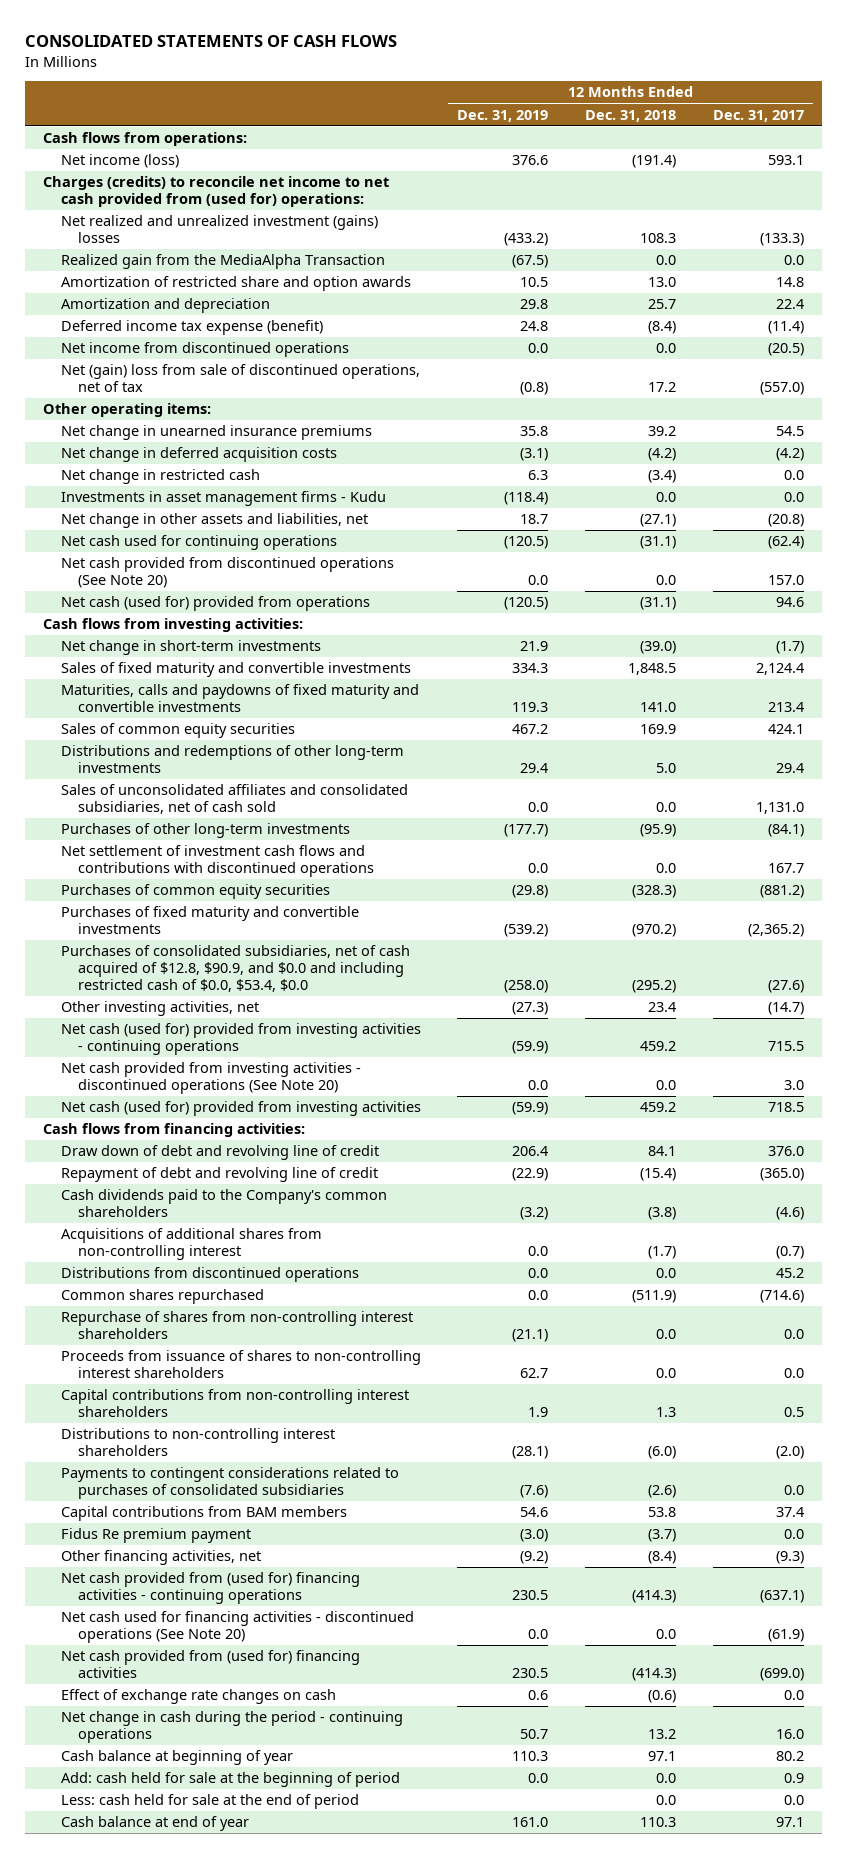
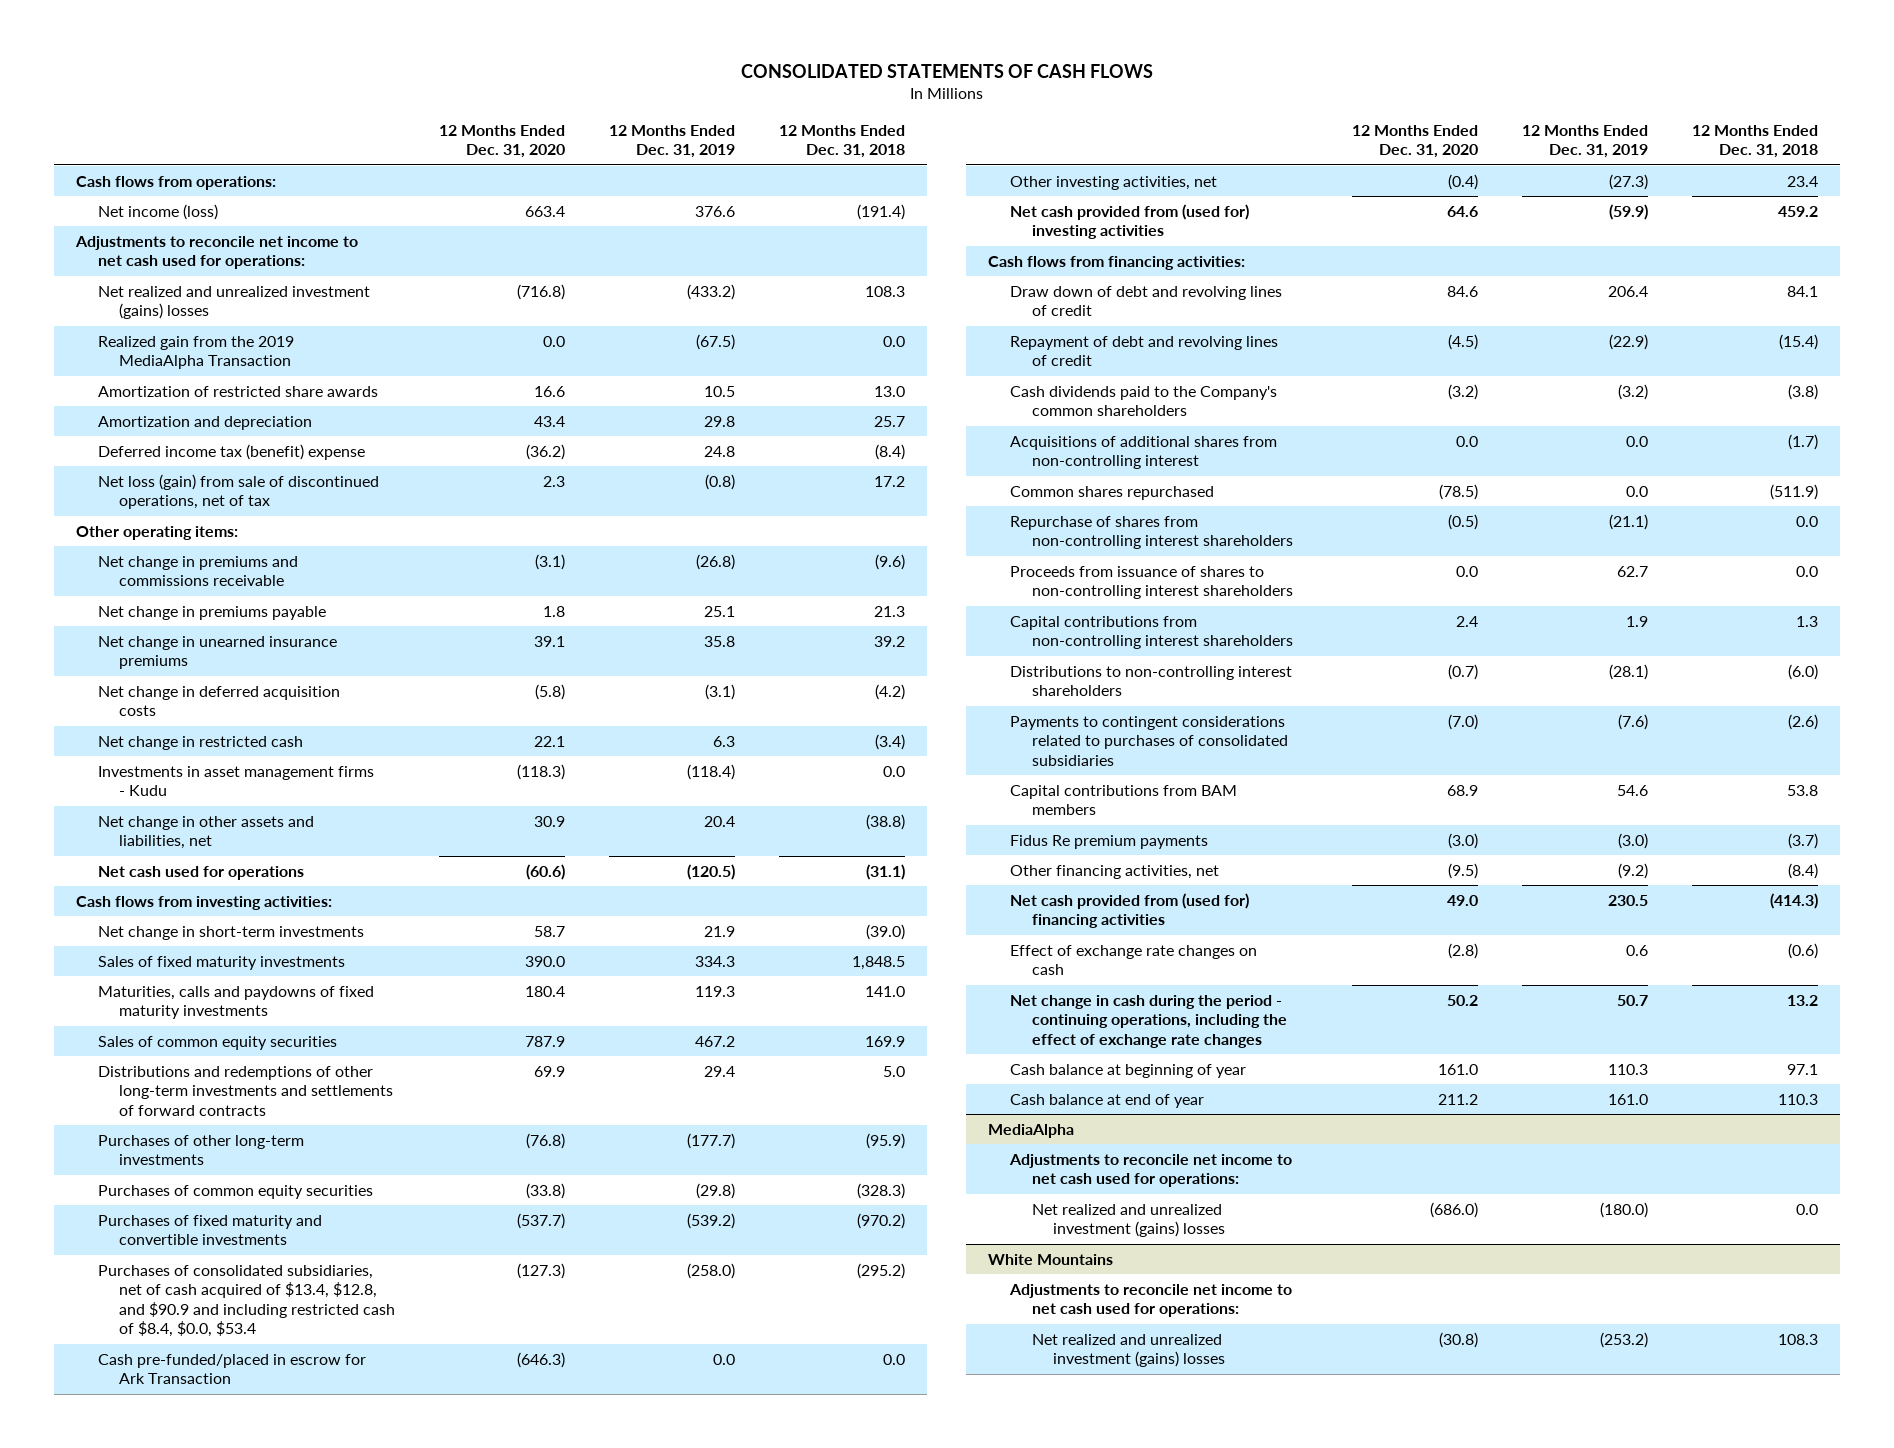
[712,109,804,122] Dec. 31, 2017 -> none
none -> [439,124,566,159] 12 Months Ended Dec. 31, 2020
[43,176,390,208] Charges (credits) to reconcile net income to net cash provided from (used for) operations: -> [74,235,358,270] Adjustments to reconcile net income to net cash used for operations:
[60,254,385,270] Realized gain from the MediaAlpha Transaction -> [97,335,294,370] Realized gain from the 2019 MediaAlpha Transaction
[60,276,411,292] Amortization of restricted share and option awards -> [97,385,378,397] Amortization of restricted share awards
[60,342,349,358] Net income from discontinued operations -> none
[60,320,323,336] Deferred income tax expense (benefit) -> [97,443,365,460] Deferred income tax (benefit) expense
[60,364,420,393] Net (gain) loss from sale of discontinued operations, net of tax -> [97,473,379,510] Net loss (gain) from sale of discontinued operations, net of tax
none -> [97,555,298,587] Net change in premiums and commissions receivable
none -> [97,605,326,620] Net change in premiums payable
[60,535,337,551] Net cash used for continuing operations -> none
[60,557,394,589] Net cash provided from discontinued operations (See Note 20) -> none
[520,514,549,525] 18.7 -> [704,815,736,827] 20.4
[640,514,677,528] (27.1) -> [866,813,906,830] (38.8)
[60,596,370,612] Net cash (used for) provided from operations -> [97,865,304,880] Net cash used for operations
[60,662,411,678] Sales of fixed maturity and convertible investments -> [97,955,345,970] Sales of fixed maturity investments
[60,684,419,713] Maturities, calls and paydowns of fixed maturity and convertible investments -> [97,985,374,1020] Maturities, calls and paydowns of fixed maturity investments
[60,784,408,815] Sales of unconsolidated affiliates and consolidated subsidiaries, net of cash sold -> none
[60,745,404,774] Distributions and redemptions of other long-term investments -> [97,1065,394,1116] Distributions and redemptions of other long-term investments and settlements of forward contracts
[60,845,374,878] Net settlement of investment cash flows and contributions with discontinued operations -> none
[60,945,410,993] Purchases of consolidated subsidiaries, net of cash acquired of $12.8, $90.9, and $0.0 and including restricted cash of $0.0, $53.4, $0.0 -> [97,1264,396,1338] Purchases of consolidated subsidiaries, net of cash acquired of $13.4, $12.8, and $90.9 and including restricted cash of $8.4, $0.0, $53.4
none -> [97,1353,366,1385] Cash pre-funded/placed in escrow for Ark Transaction
[60,1023,421,1056] Net cash (used for) provided from investing activities - continuing operations -> none
[60,1062,361,1095] Net cash provided from investing activities - discontinued operations (See Note 20) -> none
[60,1101,421,1117] Net cash (used for) provided from investing activities -> [1009,203,1249,240] Net cash provided from (used for) investing activities
[60,1145,379,1161] Draw down of debt and revolving line of credit -> [1009,285,1282,317] Draw down of debt and revolving lines of credit
[60,1167,378,1183] Repayment of debt and revolving line of credit -> [1009,335,1278,367] Repayment of debt and revolving lines of credit
[60,1267,359,1283] Distributions from discontinued operations -> none
[60,1528,251,1544] Fidus Re premium payment -> [1009,834,1208,849] Fidus Re premium payments
[60,1572,360,1605] Net cash provided from (used for) financing activities - continuing operations -> none
[60,1611,414,1644] Net cash used for financing activities - discontinued operations (See Note 20) -> none
[60,1711,403,1744] Net change in cash during the period - continuing operations -> [1009,994,1287,1048] Net change in cash during the period - continuing operations, including the effect of exchange rate changes
[60,1772,400,1788] Add: cash held for sale at the beginning of period -> none
[60,1794,359,1810] Less: cash held for sale at the end of period -> none
none -> [988,1123,1075,1138] MediaAlpha
none -> [1008,1153,1292,1188] Adjustments to reconcile net income to net cash used for operations:
none -> [1031,1203,1226,1238] Net realized and unrealized investment (gains) losses
none -> [988,1253,1114,1265] White Mountains
none -> [1008,1283,1292,1318] Adjustments to reconcile net income to net cash used for operations:
none -> [1031,1333,1226,1368] Net realized and unrealized investment (gains) losses

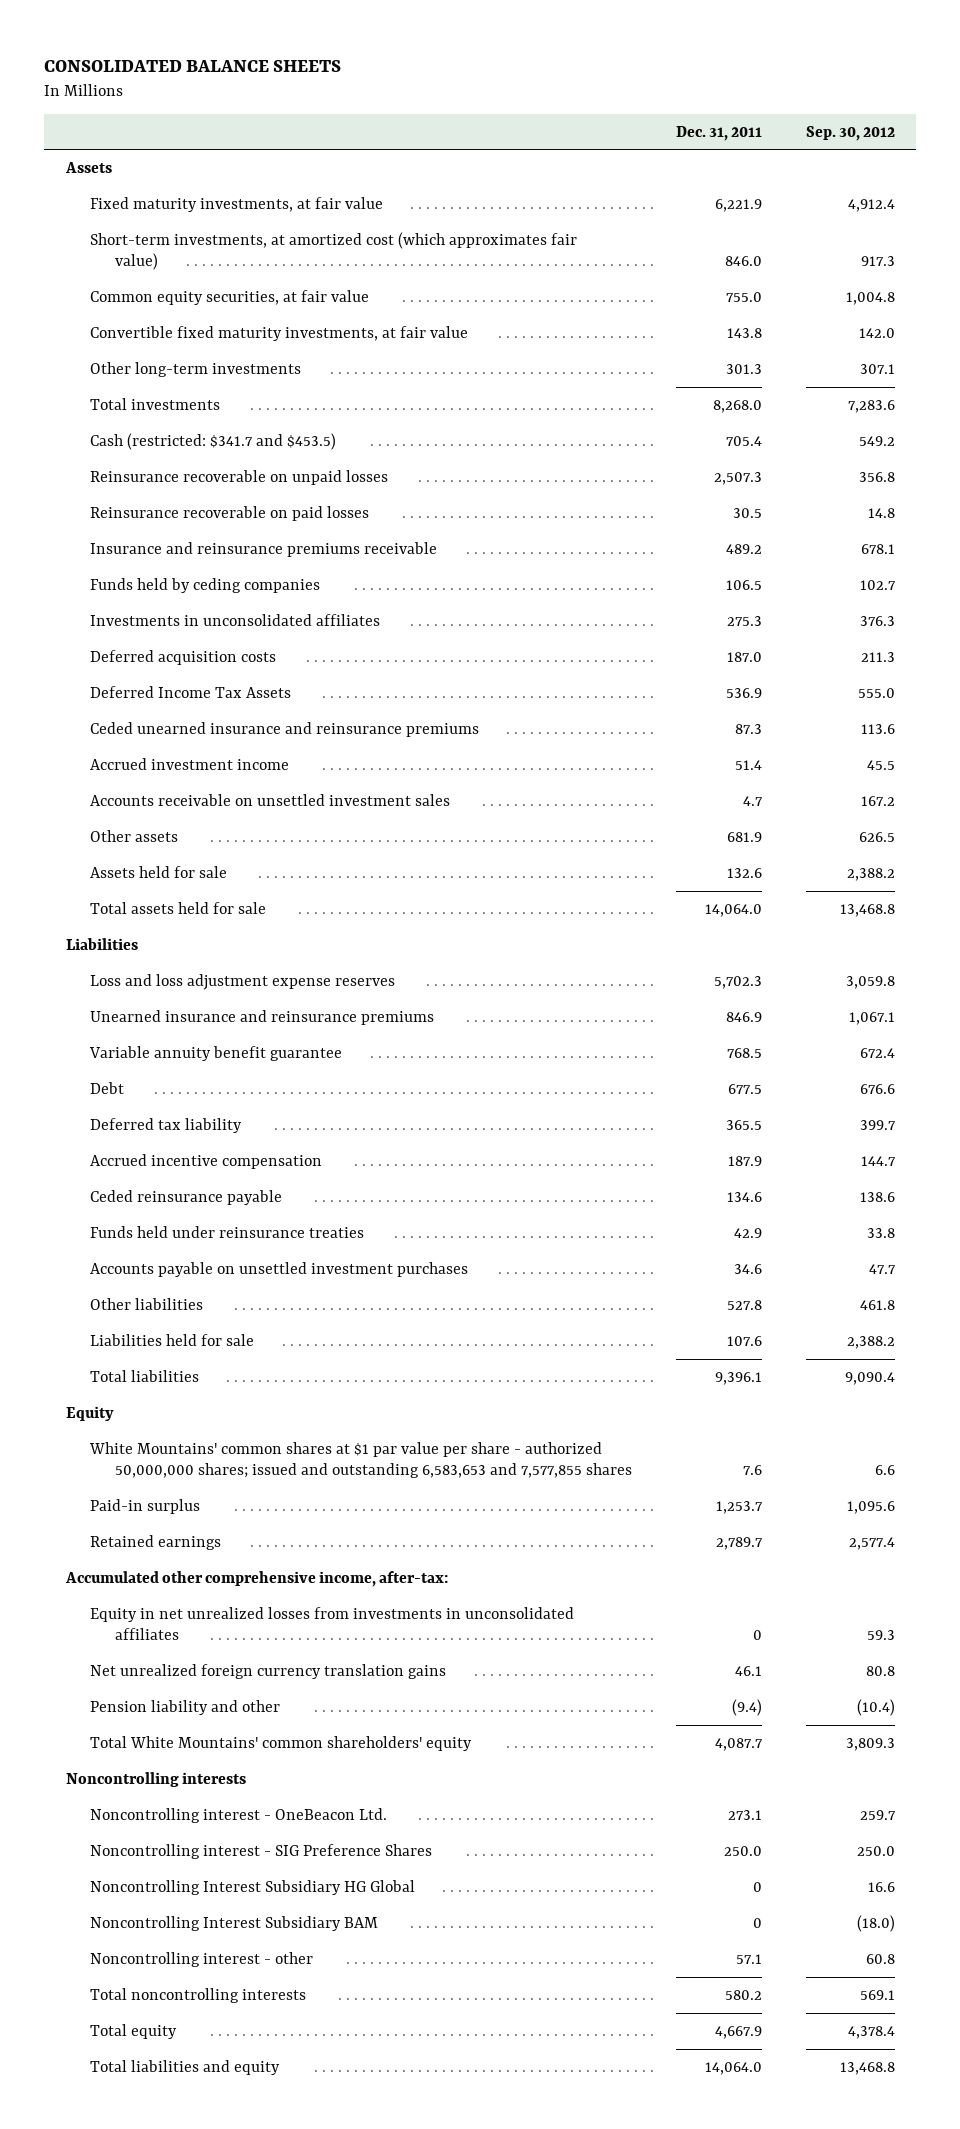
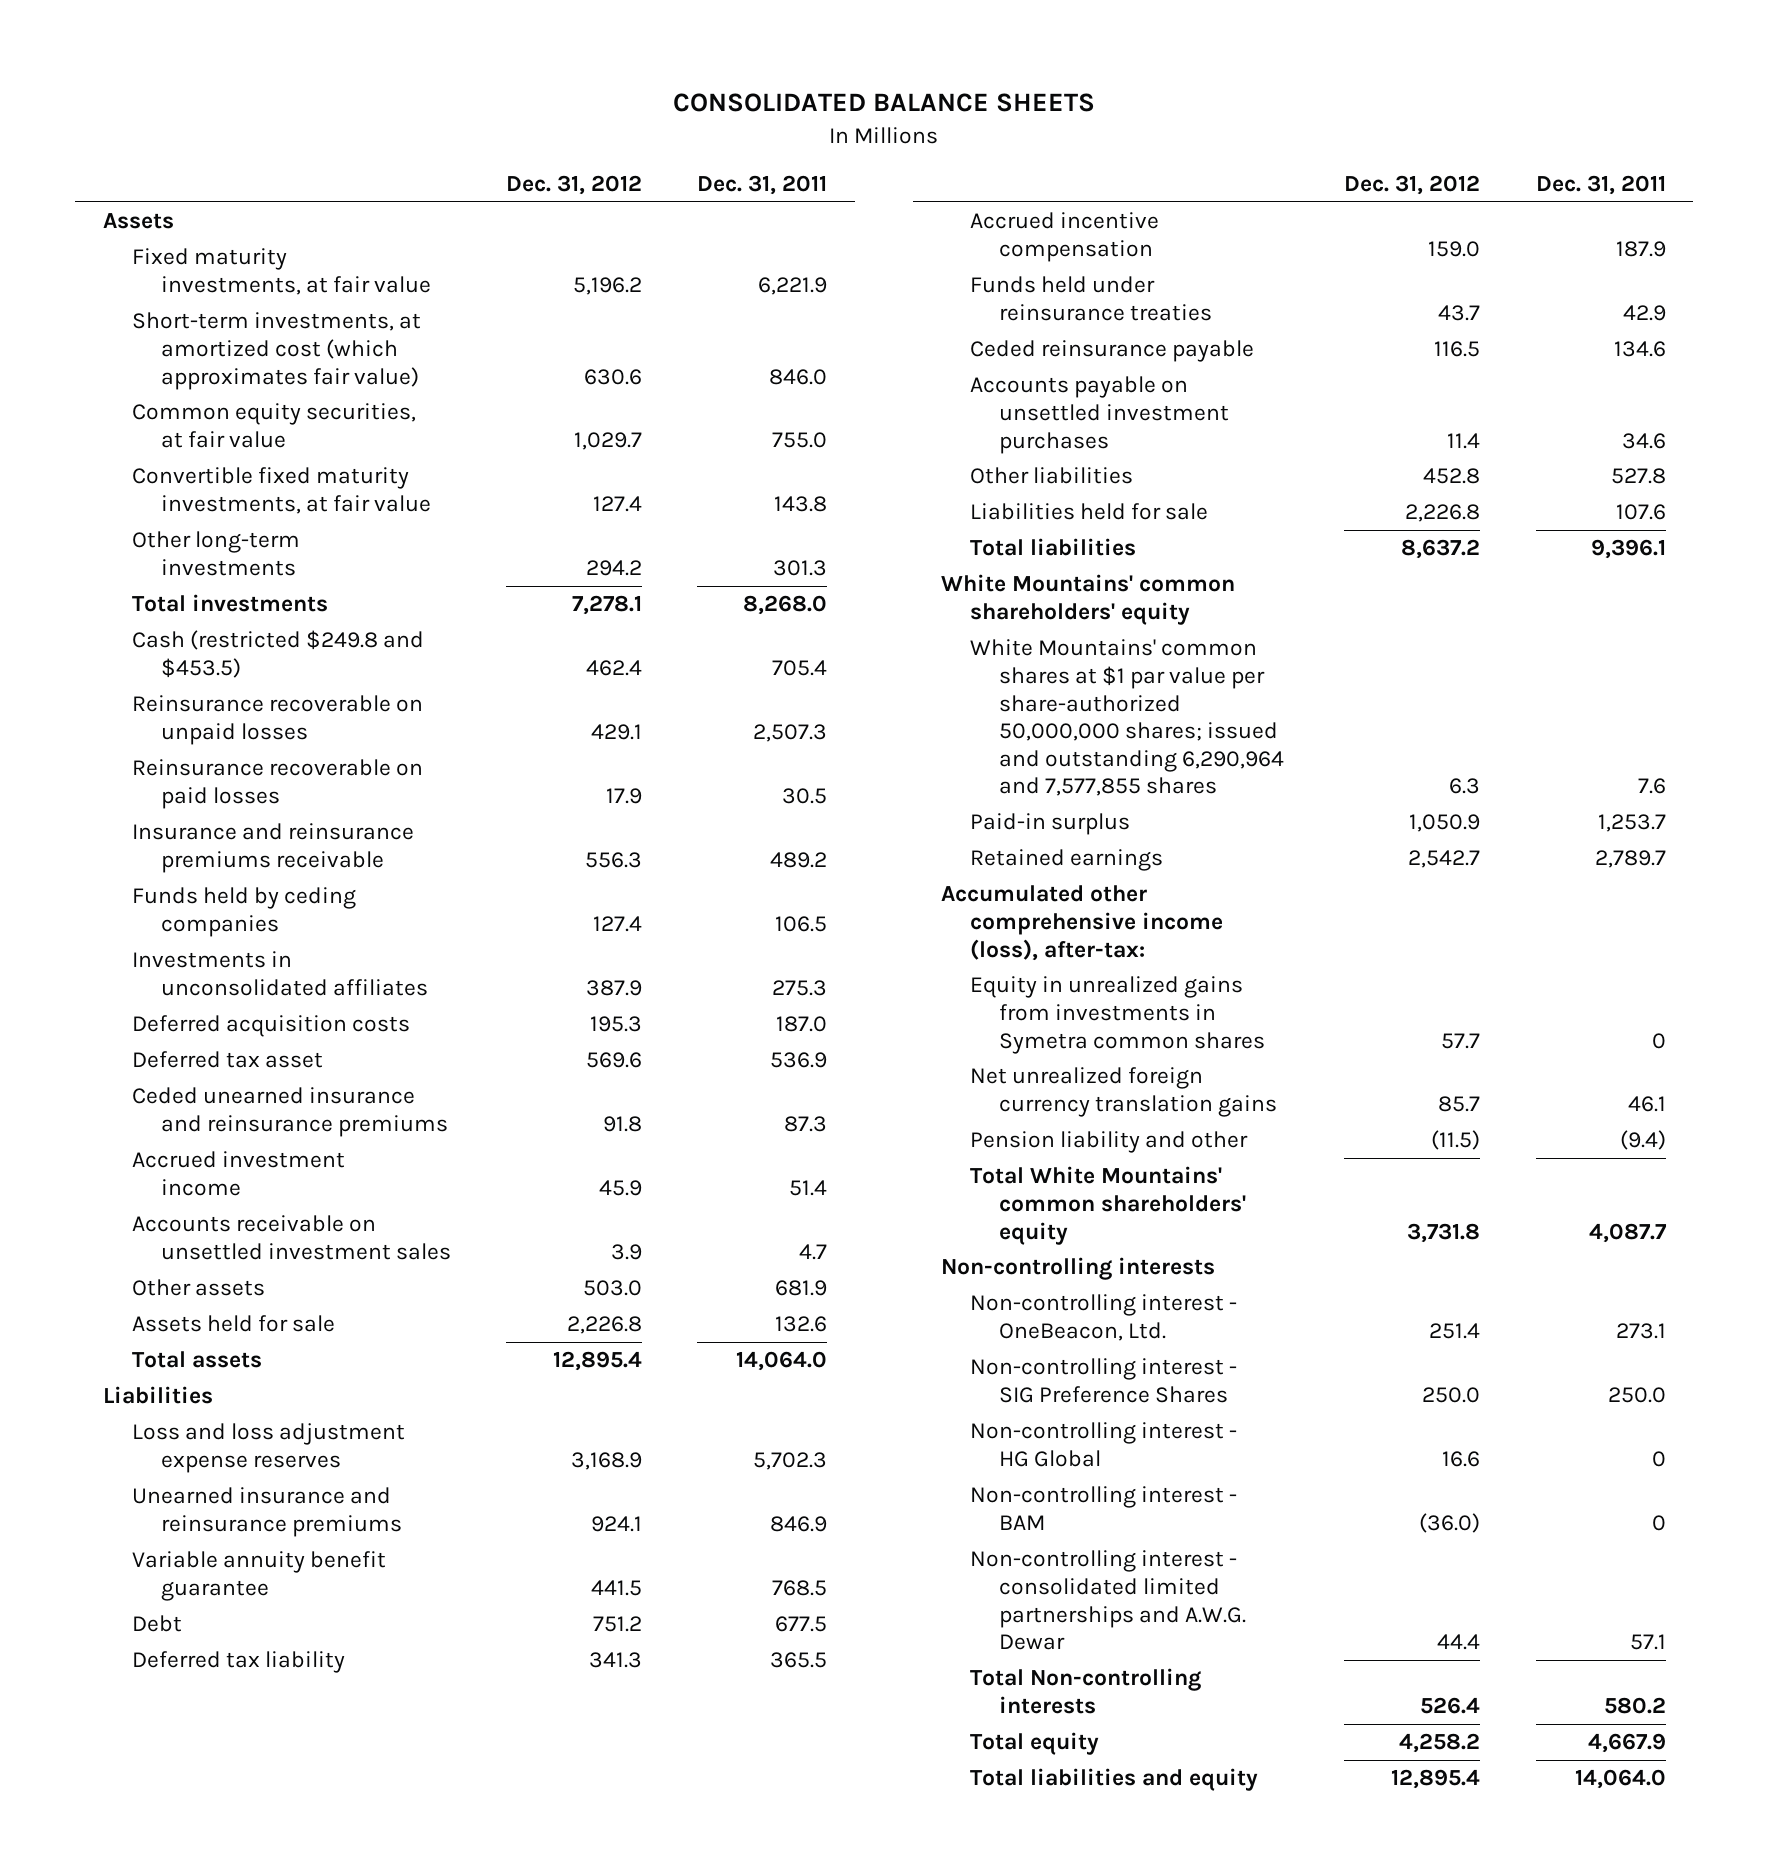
[805,125,895,141] Sep. 30, 2012 -> none
none -> [506,175,643,196] Dec. 31, 2012
[90,432,337,450] Cash (restricted: $341.7 and $453.5) -> [131,630,424,678] Cash (restricted $249.8 and $453.5)
[90,685,292,698] Deferred Income Tax Assets -> [131,1051,323,1069] Deferred tax asset
[90,901,267,914] Total assets held for sale -> [131,1351,262,1369] Total assets
[90,1189,283,1205] Ceded reinsurance payable -> [969,340,1254,363] Ceded reinsurance payable
[65,1405,114,1421] Equity -> [940,574,1235,625] White Mountains' common shareholders' equity
[89,1441,632,1479] White Mountains' common shares at $1 par value per share - authorized 50,000,000 shares; issued and outstanding 6,583,653 and 7,577,855 shares -> [969,639,1285,797] White Mountains' common shares at $1 par value per share-authorized 50,000,000 shares; issued and outstanding 6,290,964 and 7,577,855 shares
[64,1570,448,1587] Accumulated other comprehensive income, after-tax: -> [940,885,1223,961] Accumulated other comprehensive income (loss), after-tax:
[90,1606,575,1641] Equity in net unrealized losses from investments in unconsolidated affiliates -> [969,976,1266,1054] Equity in unrealized gains from investments in Symetra common shares
[90,1879,416,1895] Noncontrolling Interest Subsidiary HG Global -> none
[90,1915,379,1931] Noncontrolling Interest Subsidiary BAM -> none
[65,1771,246,1787] Noncontrolling interests -> [940,1257,1215,1281] Non-controlling interests
[90,1807,388,1823] Noncontrolling interest - OneBeacon Ltd. -> [969,1294,1237,1341] Non-controlling interest - OneBeacon, Ltd.
[90,1843,433,1859] Noncontrolling interest - SIG Preference Shares -> [969,1358,1237,1403] Non-controlling interest - SIG Preference Shares
none -> [969,1422,1237,1467] Non-controlling interest - HG Global
none -> [969,1486,1237,1530] Non-controlling interest - BAM
[90,1951,314,1967] Noncontrolling interest - other -> [969,1550,1247,1651] Non-controlling interest - consolidated limited partnerships and A.W.G. Dewar
[90,1987,307,2003] Total noncontrolling interests -> [969,1668,1201,1714] Total Non-controlling interests

